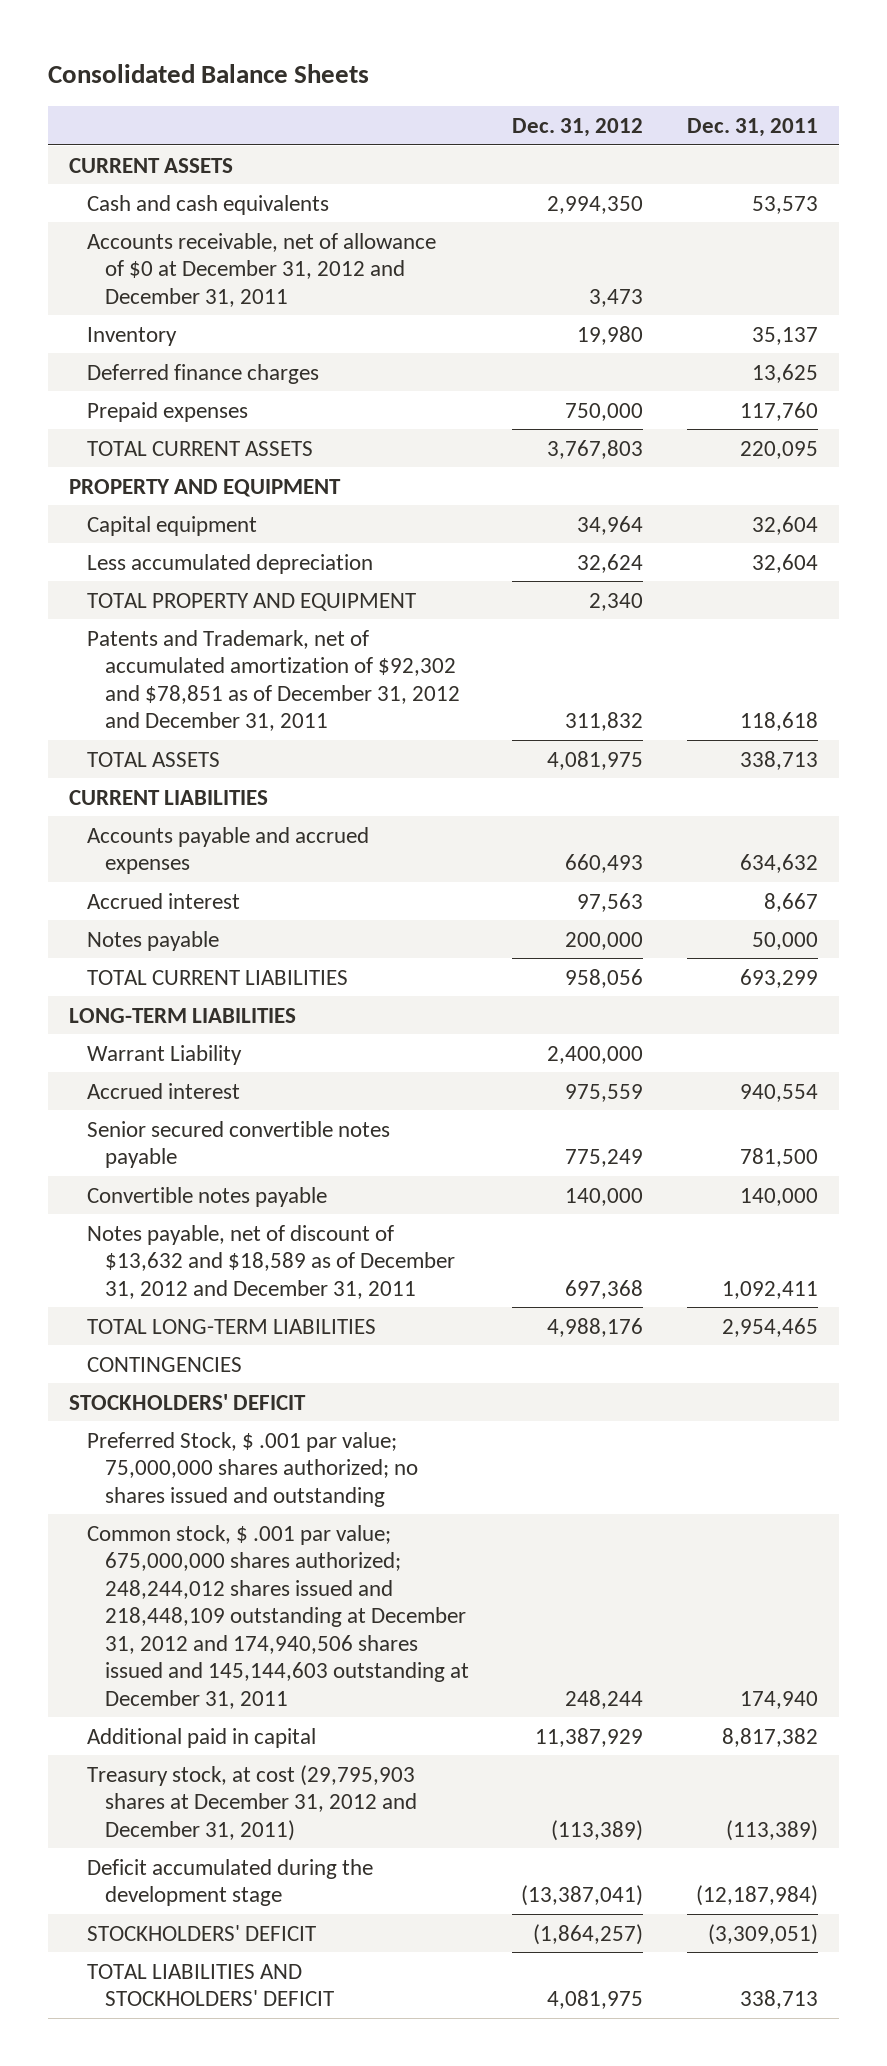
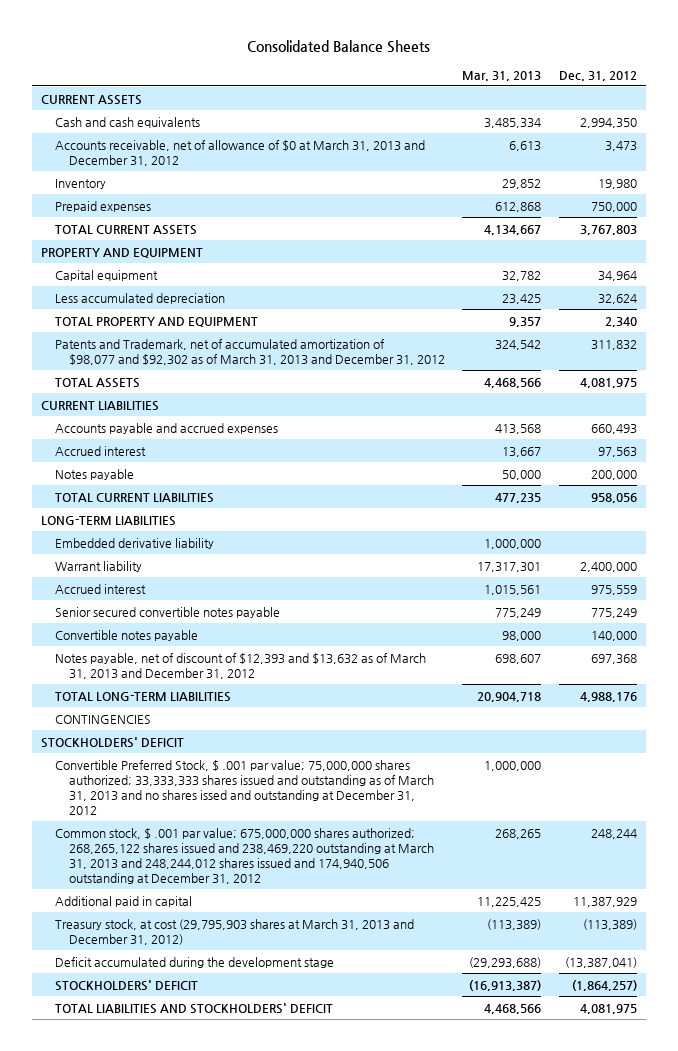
[686,117,818,137] Dec. 31, 2011 -> none
none -> [462,70,542,81] Mar. 31, 2013
[87,232,437,307] Accounts receivable, net of allowance of $0 at December 31, 2012 and December 31, 2011 -> [54,139,425,166] Accounts receivable, net of allowance of $0 at March 31, 2013 and December 31, 2012
[87,363,320,384] Deferred finance charges -> none
[87,629,461,732] Patents and Trademark, net of accumulated amortization of $92,302 and $78,851 as of December 31, 2012 and December 31, 2011 -> [54,338,445,365] Patents and Trademark, net of accumulated amortization of $98,077 and $92,302 as of March 31, 2013 and December 31, 2012
none -> [54,537,214,549] Embedded derivative liability
[87,1044,243,1065] Warrant Liability -> [54,560,142,572] Warrant liability
[87,1224,456,1299] Notes payable, net of discount of $13,632 and $18,589 as of December 31, 2012 and December 31, 2011 -> [54,652,426,679] Notes payable, net of discount of $12,393 and $13,632 as of March 31, 2013 and December 31, 2012
[87,1431,419,1507] Preferred Stock, $ .001 par value; 75,000,000 shares authorized; no shares issued and outstanding -> [54,759,434,815] Convertible Preferred Stock, $ .001 par value; 75,000,000 shares authorized; 33,333,333 shares issued and outstanding as of March 31, 2013 and no shares issed and outstanding at December 31, 2012
[87,1524,470,1709] Common stock, $ .001 par value; 675,000,000 shares authorized; 248,244,012 shares issued and 218,448,109 outstanding at December 31, 2012 and 174,940,506 shares issued and 145,144,603 outstanding at December 31, 2011 -> [54,827,434,884] Common stock, $ .001 par value; 675,000,000 shares authorized; 268,265,122 shares issued and 238,469,220 outstanding at March 31, 2013 and 248,244,012 shares issued and 174,940,506 outstanding at December 31, 2012
[87,1764,418,1841] Treasury stock, at cost (29,795,903 shares at December 31, 2012 and December 31, 2011) -> [54,918,414,945] Treasury stock, at cost (29,795,903 shares at March 31, 2013 and December 31, 2012)

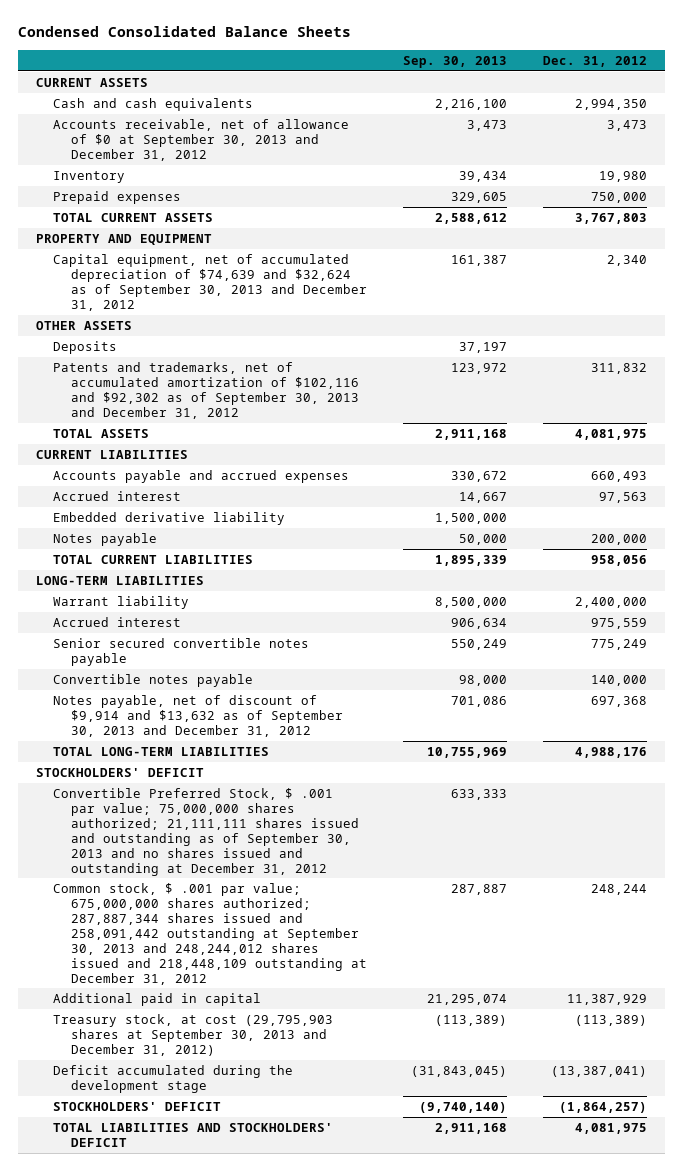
[246,39,430,53] Consolidated Balance Sheets -> [17,26,351,38] Condensed Consolidated Balance Sheets
[462,70,542,81] Mar. 31, 2013 -> none
none -> [402,56,507,69] Sep. 30, 2013
[54,139,425,166] Accounts receivable, net of allowance of $0 at March 31, 2013 and December 31, 2012 -> [53,118,350,161] Accounts receivable, net of allowance of $0 at September 30, 2013 and December 31, 2012
[54,269,158,281] Capital equipment -> none
[54,292,225,304] Less accumulated depreciation -> none
[54,316,258,327] TOTAL PROPERTY AND EQUIPMENT -> [53,253,368,311] Capital equipment, net of accumulated depreciation of $74,639 and $32,624 as of September 30, 2013 and December 31, 2012
none -> [35,320,132,330] OTHER ASSETS
none -> [53,340,118,354] Deposits
[54,338,445,365] Patents and Trademark, net of accumulated amortization of $98,077 and $92,302 as of March 31, 2013 and December 31, 2012 -> [53,361,360,419] Patents and trademarks, net of accumulated amortization of $102,116 and $92,302 as of September 30, 2013 and December 31, 2012
[54,537,214,549] Embedded derivative liability -> [53,511,286,525] Embedded derivative liability
[54,652,426,679] Notes payable, net of discount of $12,393 and $13,632 as of March 31, 2013 and December 31, 2012 -> [53,694,344,737] Notes payable, net of discount of $9,914 and $13,632 as of September 30, 2013 and December 31, 2012
[54,714,151,724] CONTINGENCIES -> none
[54,759,434,815] Convertible Preferred Stock, $ .001 par value; 75,000,000 shares authorized; 33,333,333 shares issued and outstanding as of March 31, 2013 and no shares issed and outstanding at December 31, 2012 -> [53,787,360,876] Convertible Preferred Stock, $ .001 par value; 75,000,000 shares authorized; 21,111,111 shares issued and outstanding as of September 30, 2013 and no shares issued and outstanding at December 31, 2012
[54,827,434,884] Common stock, $ .001 par value; 675,000,000 shares authorized; 268,265,122 shares issued and 238,469,220 outstanding at March 31, 2013 and 248,244,012 shares issued and 174,940,506 outstanding at December 31, 2012 -> [53,882,368,985] Common stock, $ .001 par value; 675,000,000 shares authorized; 287,887,344 shares issued and 258,091,442 outstanding at September 30, 2013 and 248,244,012 shares issued and 218,448,109 outstanding at December 31, 2012
[54,918,414,945] Treasury stock, at cost (29,795,903 shares at March 31, 2013 and December 31, 2012) -> [53,1013,334,1056] Treasury stock, at cost (29,795,903 shares at September 30, 2013 and December 31, 2012)

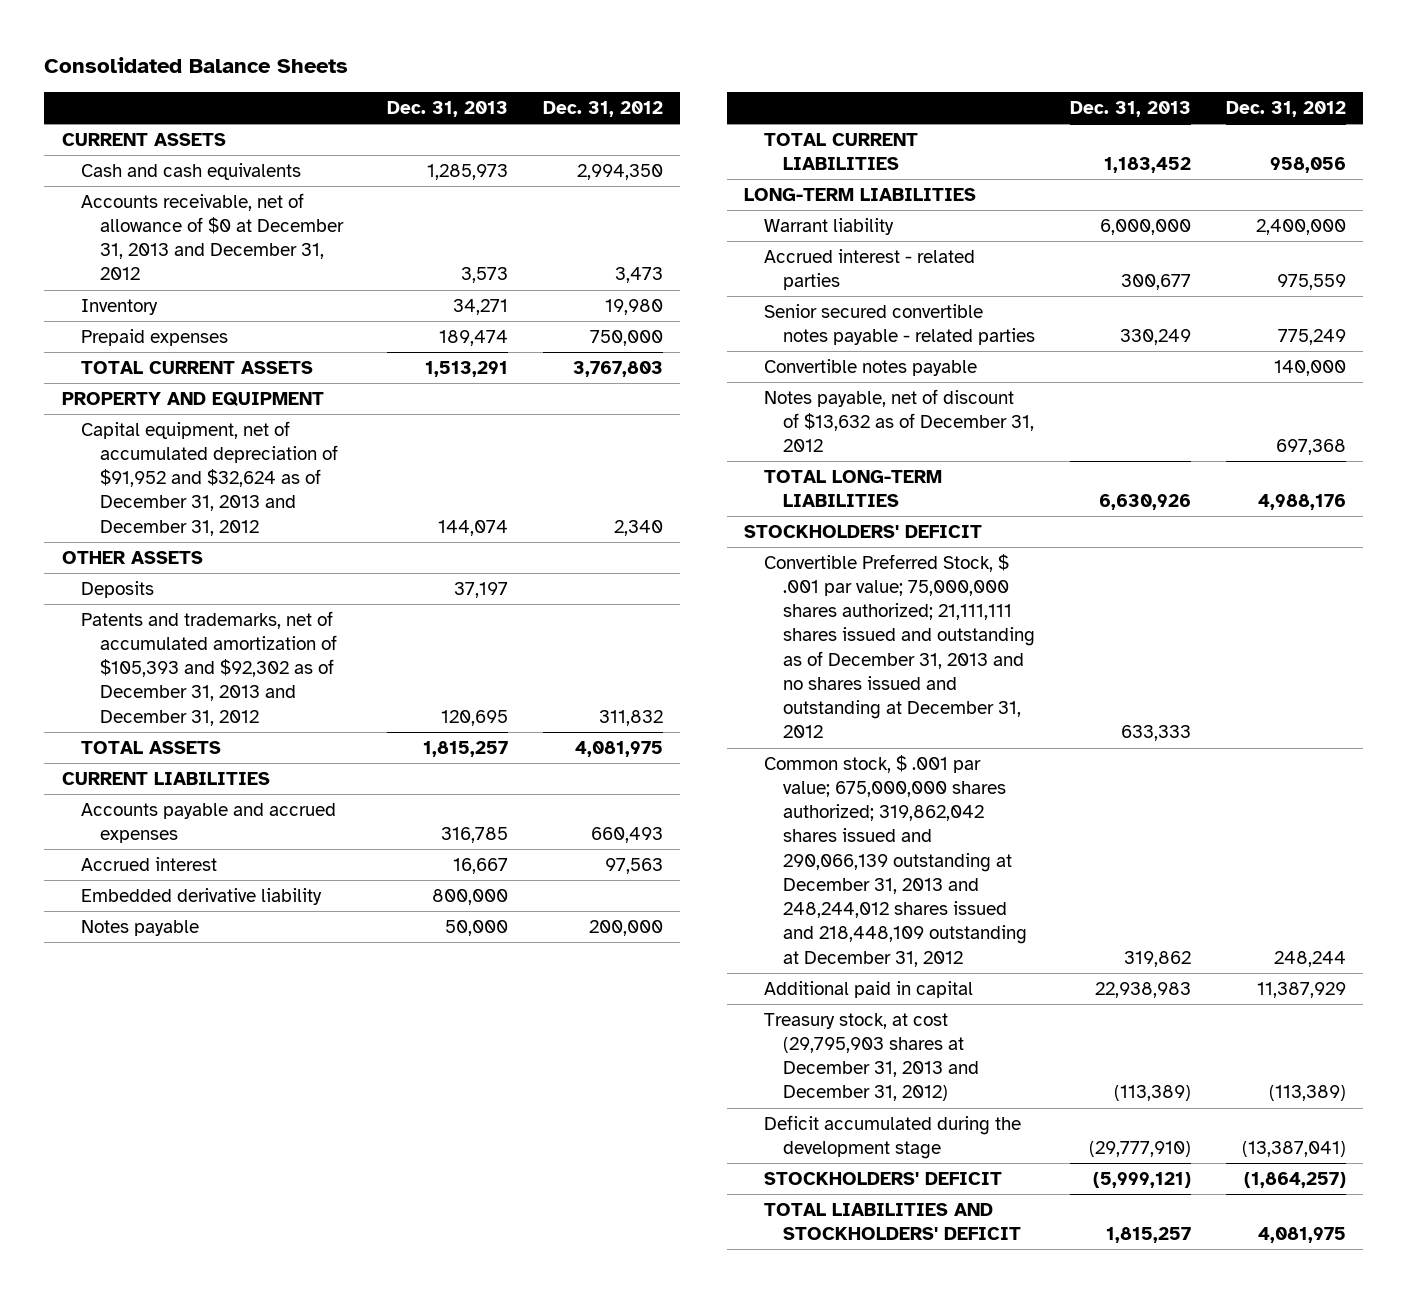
[17,26,351,38] Condensed Consolidated Balance Sheets -> [44,57,349,74] Consolidated Balance Sheets
[402,56,507,69] Sep. 30, 2013 -> none
none -> [387,100,509,117] Dec. 31, 2013
[53,118,350,161] Accounts receivable, net of allowance of $0 at September 30, 2013 and December 31, 2012 -> [80,192,345,281] Accounts receivable, net of allowance of $0 at December 31, 2013 and December 31, 2012
[53,253,368,311] Capital equipment, net of accumulated depreciation of $74,639 and $32,624 as of September 30, 2013 and December 31, 2012 -> [80,420,339,536] Capital equipment, net of accumulated depreciation of $91,952 and $32,624 as of December 31, 2013 and December 31, 2012
[53,361,360,419] Patents and trademarks, net of accumulated amortization of $102,116 and $92,302 as of September 30, 2013 and December 31, 2012 -> [80,610,338,726] Patents and trademarks, net of accumulated amortization of $105,393 and $92,302 as of December 31, 2013 and December 31, 2012
[53,616,182,627] Accrued interest -> [763,248,975,291] Accrued interest - related parties
[53,637,310,666] Senior secured convertible notes payable -> [763,303,1035,346] Senior secured convertible notes payable - related parties
[53,694,344,737] Notes payable, net of discount of $9,914 and $13,632 as of September 30, 2013 and December 31, 2012 -> [763,388,1034,453] Notes payable, net of discount of $13,632 as of December 31, 2012
[53,787,360,876] Convertible Preferred Stock, $ .001 par value; 75,000,000 shares authorized; 21,111,111 shares issued and outstanding as of September 30, 2013 and no shares issued and outstanding at December 31, 2012 -> [763,553,1035,739] Convertible Preferred Stock, $ .001 par value; 75,000,000 shares authorized; 21,111,111 shares issued and outstanding as of December 31, 2013 and no shares issued and outstanding at December 31, 2012
[53,882,368,985] Common stock, $ .001 par value; 675,000,000 shares authorized; 287,887,344 shares issued and 258,091,442 outstanding at September 30, 2013 and 248,244,012 shares issued and 218,448,109 outstanding at December 31, 2012 -> [763,754,1027,967] Common stock, $ .001 par value; 675,000,000 shares authorized; 319,862,042 shares issued and 290,066,139 outstanding at December 31, 2013 and 248,244,012 shares issued and 218,448,109 outstanding at December 31, 2012
[53,1013,334,1056] Treasury stock, at cost (29,795,903 shares at September 30, 2013 and December 31, 2012) -> [763,1012,979,1102] Treasury stock, at cost (29,795,903 shares at December 31, 2013 and December 31, 2012)

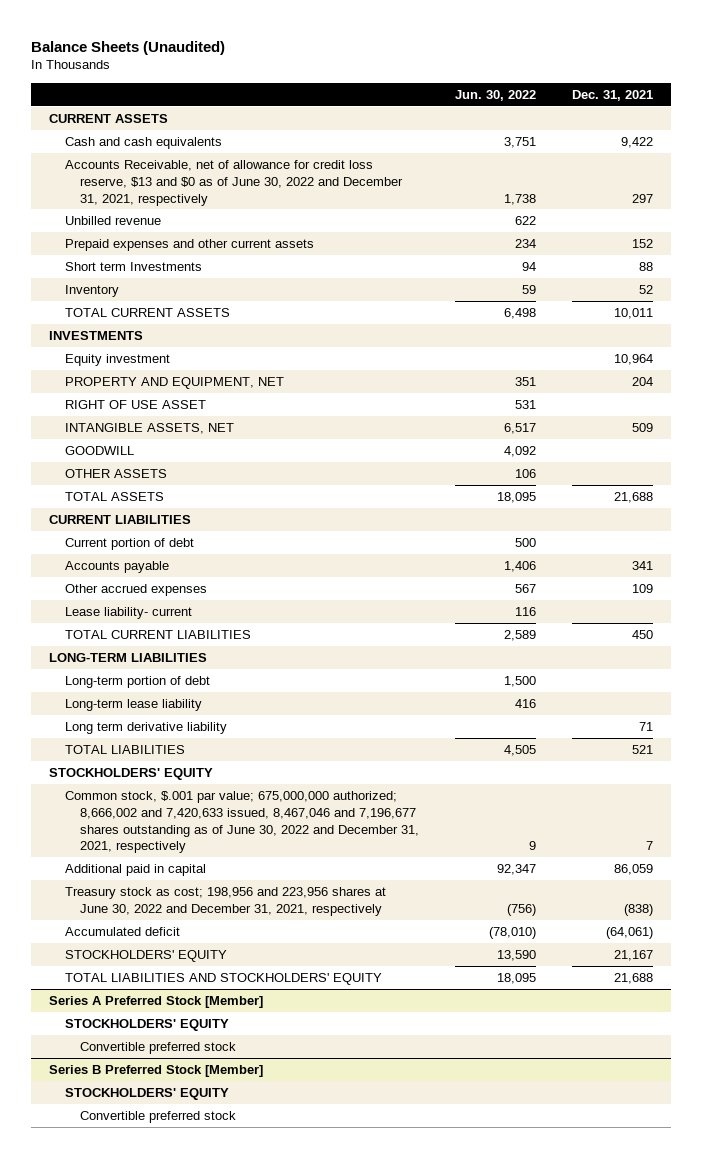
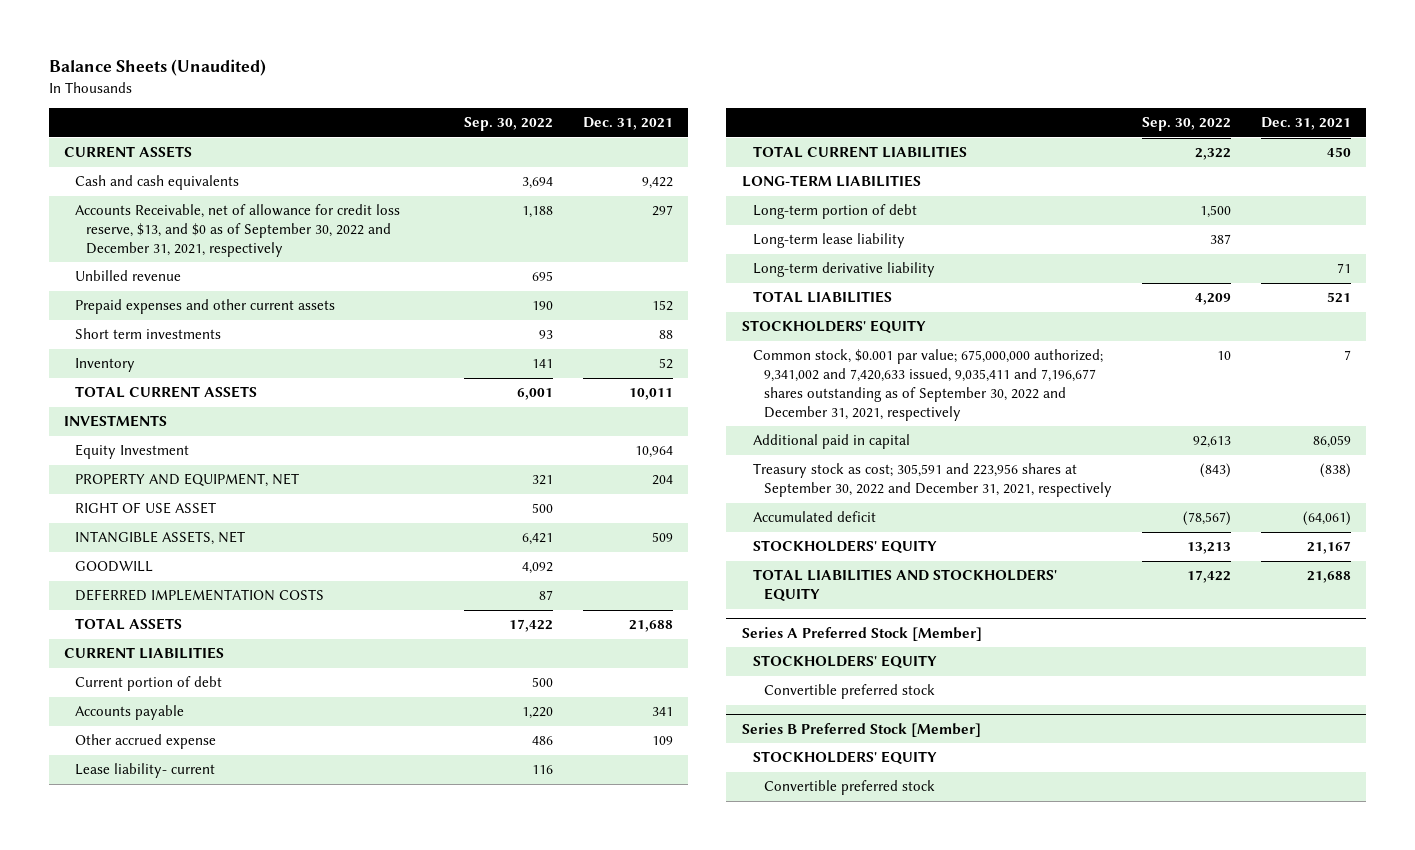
[454,89,536,101] Jun. 30, 2022 -> none
none -> [464,117,554,132] Sep. 30, 2022
[64,160,404,206] Accounts Receivable, net of allowance for credit loss reserve, $13 and $0 as of June 30, 2022 and December 31, 2021, respectively -> [74,204,400,257] Accounts Receivable, net of allowance for credit loss reserve, $13, and $0 as of September 30, 2022 and December 31, 2021, respectively
[64,262,202,272] Short term Investments -> [74,328,221,340] Short term investments
[64,354,170,367] Equity investment -> [74,444,189,460] Equity Investment
[64,469,167,479] OTHER ASSETS -> none
none -> [74,589,324,602] DEFERRED IMPLEMENTATION COSTS
[64,584,207,597] Other accrued expenses -> [74,734,216,750] Other accrued expense
[64,722,227,735] Long term derivative liability -> [752,262,935,278] Long-term derivative liability
[64,791,420,854] Common stock, $.001 par value; 675,000,000 authorized; 8,666,002 and 7,420,633 issued, 8,467,046 and 7,196,677 shares outstanding as of June 30, 2022 and December 31, 2021, respectively -> [752,349,1103,421] Common stock, $0.001 par value; 675,000,000 authorized; 9,341,002 and 7,420,633 issued, 9,035,411 and 7,196,677 shares outstanding as of September 30, 2022 and December 31, 2021, respectively
[64,887,386,916] Treasury stock as cost; 198,956 and 223,956 shares at June 30, 2022 and December 31, 2021, respectively -> [752,463,1112,498] Treasury stock as cost; 305,591 and 223,956 shares at September 30, 2022 and December 31, 2021, respectively

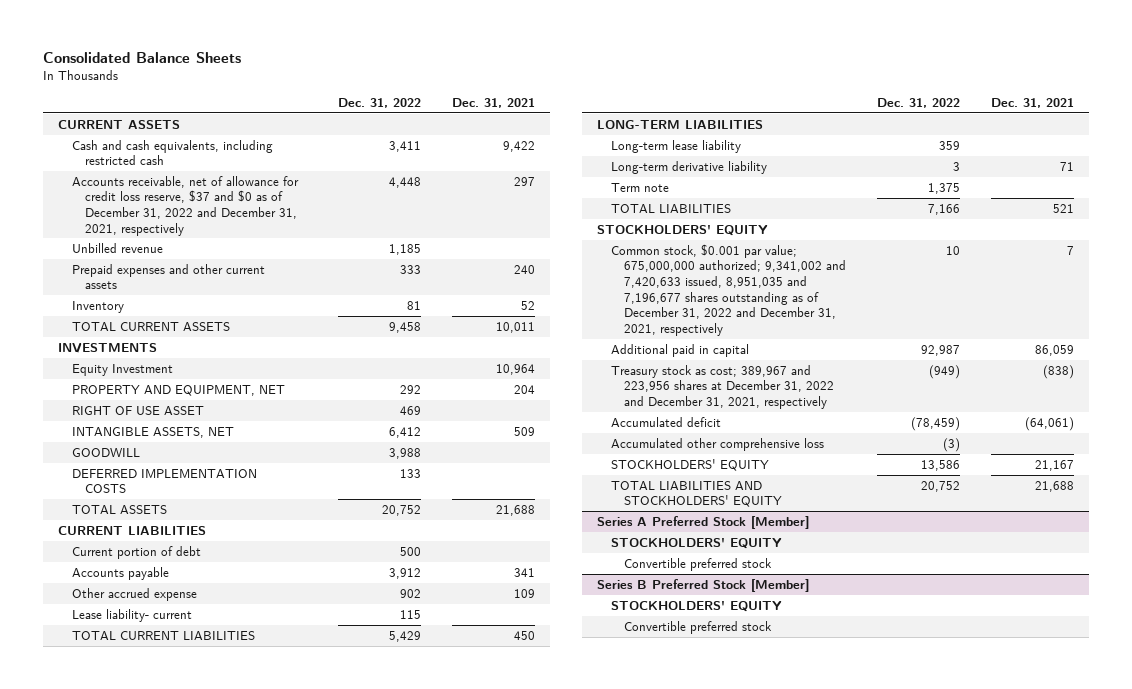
[48,59,266,77] Balance Sheets (Unaudited) -> [42,51,241,63] Consolidated Balance Sheets
[464,117,554,132] Sep. 30, 2022 -> none
none -> [338,98,422,109] Dec. 31, 2022
[74,175,239,191] Cash and cash equivalents -> [71,139,273,166] Cash and cash equivalents, including restricted cash
[74,204,400,257] Accounts Receivable, net of allowance for credit loss reserve, $13, and $0 as of September 30, 2022 and December 31, 2021, respectively -> [71,175,299,236] Accounts receivable, net of allowance for credit loss reserve, $37 and $0 as of December 31, 2022 and December 31, 2021, respectively
[74,328,221,340] Short term investments -> none
[652,300,674,312] 152 -> [513,264,535,274] 240
[752,204,917,220] Long-term portion of debt -> none
none -> [610,182,669,192] Term note
[752,349,1103,421] Common stock, $0.001 par value; 675,000,000 authorized; 9,341,002 and 7,420,633 issued, 9,035,411 and 7,196,677 shares outstanding as of September 30, 2022 and December 31, 2021, respectively -> [610,243,847,336] Common stock, $0.001 par value; 675,000,000 authorized; 9,341,002 and 7,420,633 issued, 8,951,035 and 7,196,677 shares outstanding as of December 31, 2022 and December 31, 2021, respectively
[752,463,1112,498] Treasury stock as cost; 305,591 and 223,956 shares at September 30, 2022 and December 31, 2021, respectively -> [610,364,835,409] Treasury stock as cost; 389,967 and 223,956 shares at December 31, 2022 and December 31, 2021, respectively
none -> [610,437,824,451] Accumulated other comprehensive loss

